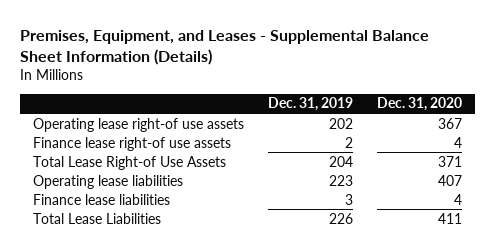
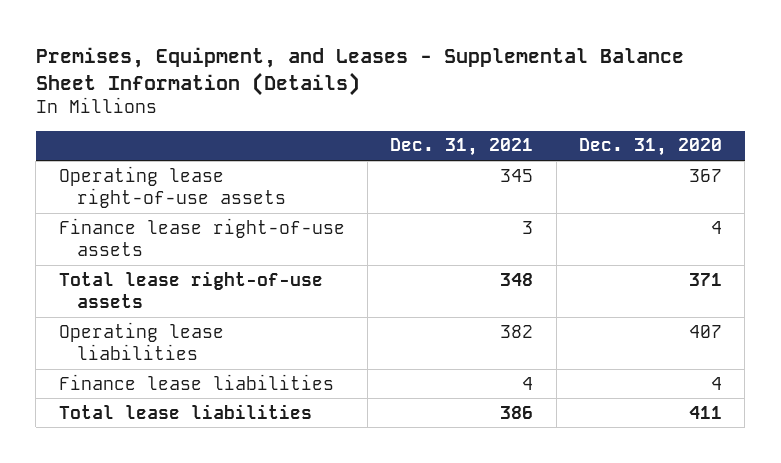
[268,97,354,112] Dec. 31, 2019 -> none
none -> [390,138,534,157] Dec. 31, 2021
[32,117,244,132] Operating lease right-of use assets -> [58,165,287,209] Operating lease right-of-use assets
[32,136,231,151] Finance lease right-of use assets -> [58,217,345,257] Finance lease right-of-use assets
[32,155,226,170] Total Lease Right-of Use Assets -> [58,270,323,309] Total lease right-of-use assets
[32,212,161,224] Total Lease Liabilities -> [58,403,312,419] Total lease liabilities

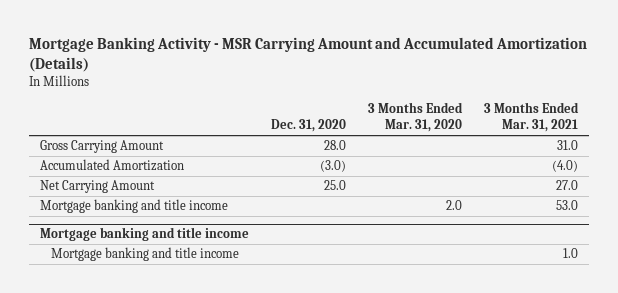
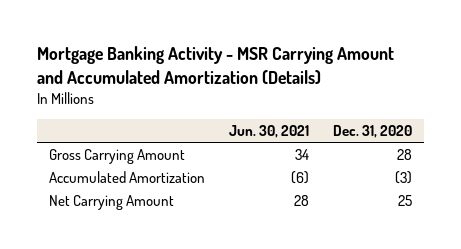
[367,102,463,133] 3 Months Ended Mar. 31, 2020 -> none
[483,102,579,133] 3 Months Ended Mar. 31, 2021 -> none
none -> [228,125,309,139] Jun. 30, 2021
[40,199,229,214] Mortgage banking and title income -> none
[40,227,250,242] Mortgage banking and title income -> none
[51,247,240,262] Mortgage banking and title income -> none
[324,140,347,151] 28.0 -> [396,149,412,161] 28
[320,160,347,173] (3.0) -> [394,171,412,185] (3)
[324,180,347,191] 25.0 -> [397,195,412,207] 25

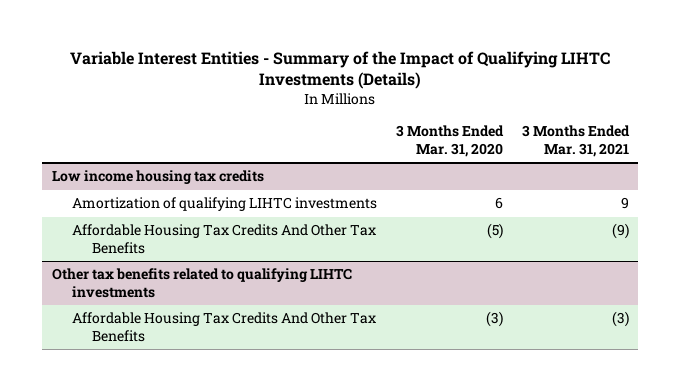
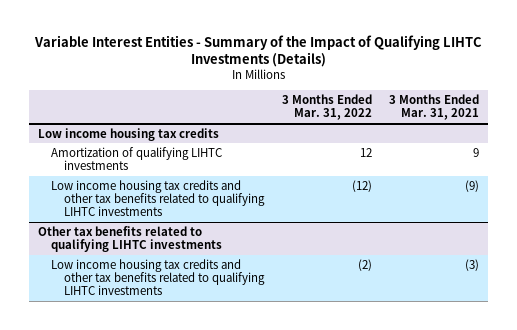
[395,125,504,158] 3 Months Ended Mar. 31, 2020 -> none
none -> [281,94,372,121] 3 Months Ended Mar. 31, 2022
[71,224,376,255] Affordable Housing Tax Credits And Other Tax Benefits -> [51,179,266,217] Low income housing tax credits and other tax benefits related to qualifying LIHTC investments
[71,312,376,343] Affordable Housing Tax Credits And Other Tax Benefits -> [51,258,266,296] Low income housing tax credits and other tax benefits related to qualifying LIHTC investments

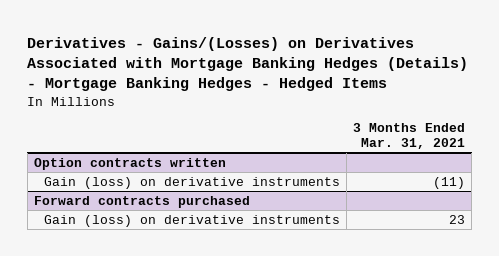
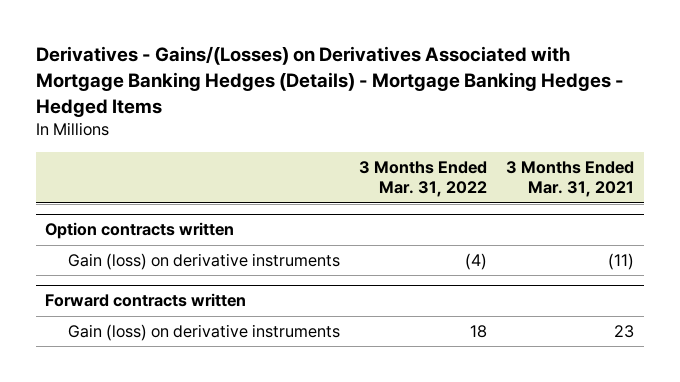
none -> [358,160,487,198] 3 Months Ended Mar. 31, 2022
[33,195,250,208] Forward contracts purchased -> [45,293,247,308] Forward contracts written

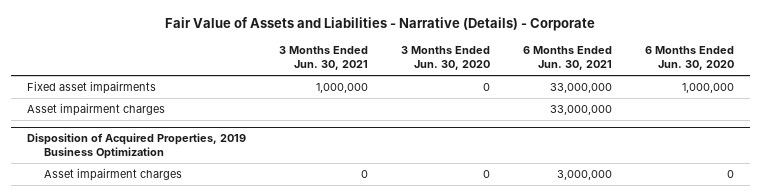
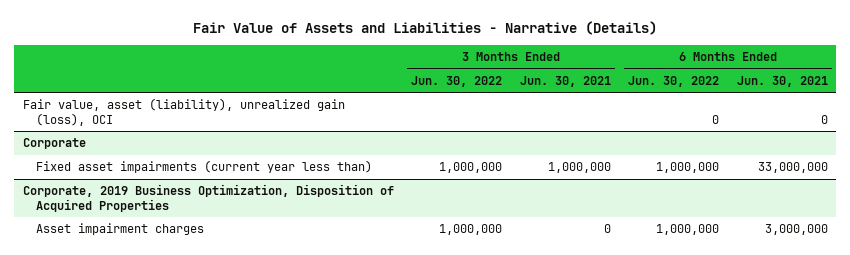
[165,16,596,31] Fair Value of Assets and Liabilities - Narrative (Details) - Corporate -> [193,20,658,35] Fair Value of Assets and Liabilities - Narrative (Details)
[400,46,490,71] 3 Months Ended Jun. 30, 2020 -> none
[644,46,734,71] 6 Months Ended Jun. 30, 2020 -> none
none -> [411,75,503,87] Jun. 30, 2022
none -> [628,75,720,87] Jun. 30, 2022
[27,103,166,117] Asset impairment charges -> none
none -> [22,98,345,126] Fair value, asset (liability), unrealized gain (loss), OCI
none -> [22,138,86,150] Corporate
[27,81,157,95] Fixed asset impairments -> [35,160,372,174] Fixed asset impairments (current year less than)
[27,133,247,160] Disposition of Acquired Properties, 2019 Business Optimization -> [22,184,394,212] Corporate, 2019 Business Optimization, Disposition of Acquired Properties

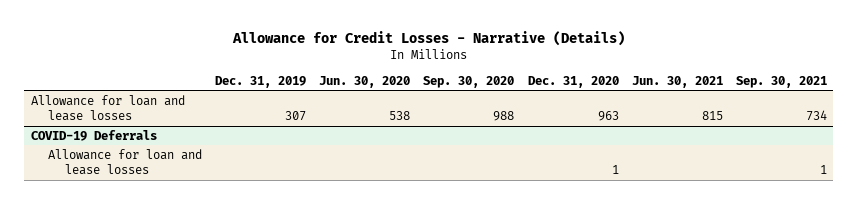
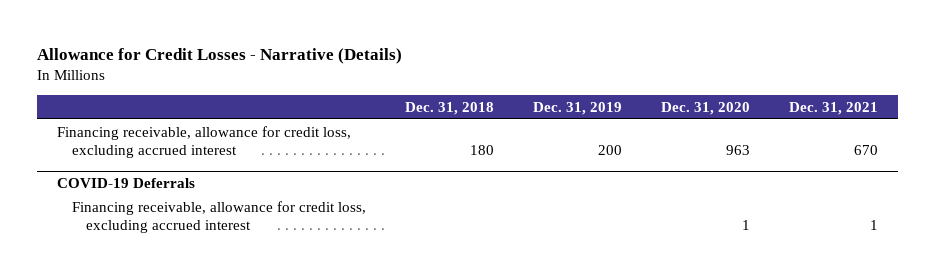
[319,75,411,88] Jun. 30, 2020 -> none
[423,75,515,88] Sep. 30, 2020 -> none
[631,75,723,88] Jun. 30, 2021 -> none
[735,75,827,88] Sep. 30, 2021 -> none
none -> [404,101,494,115] Dec. 31, 2018
none -> [789,101,879,115] Dec. 31, 2021
[30,94,185,122] Allowance for loan and lease losses -> [56,125,351,159] Financing receivable, allowance for credit loss, excluding accrued interest
[285,111,307,122] 307 -> [597,145,622,156] 200
[48,148,203,176] Allowance for loan and lease losses -> [71,200,366,234] Financing receivable, allowance for credit loss, excluding accrued interest

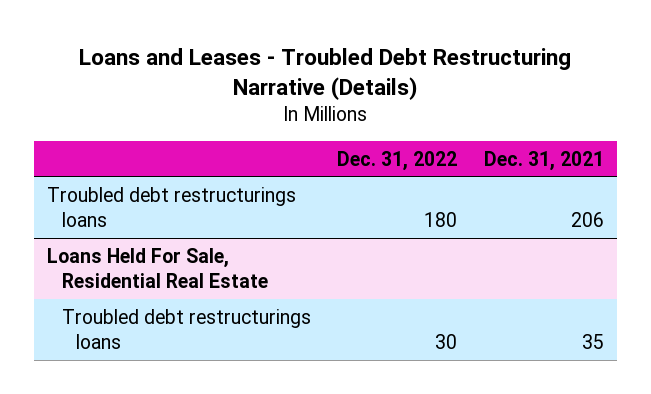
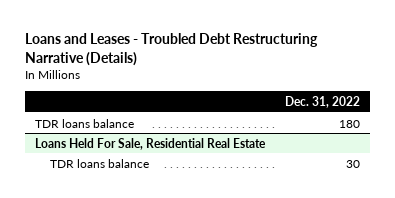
[483,150,604,171] Dec. 31, 2021 -> none
[47,186,297,227] Troubled debt restructurings loans -> [35,118,135,128] TDR loans balance
[61,308,311,349] Troubled debt restructurings loans -> [49,158,149,168] TDR loans balance

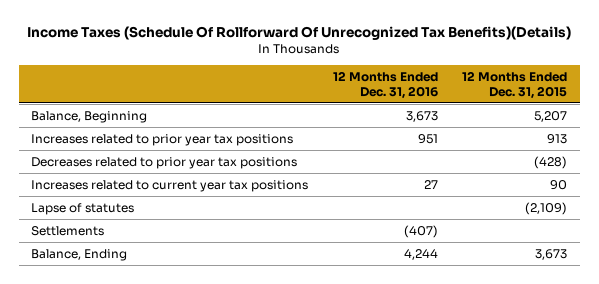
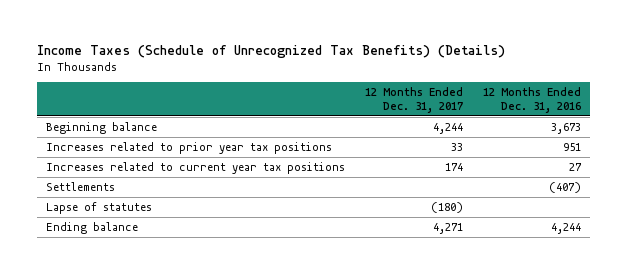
[27,26,572,41] Income Taxes (Schedule Of Rollforward Of Unrecognized Tax Benefits)(Details) -> [36,44,505,58] Income Taxes (Schedule of Unrecognized Tax Benefits) (Details)
[462,71,568,99] 12 Months Ended Dec. 31, 2015 -> none
none -> [364,87,463,113] 12 Months Ended Dec. 31, 2017
[31,110,148,123] Balance, Beginning -> [46,121,158,134] Beginning balance
[31,156,298,169] Decreases related to prior year tax positions -> none
[31,202,135,215] Lapse of statutes -> [46,201,153,214] Lapse of statutes
[31,248,128,261] Balance, Ending -> [46,221,139,234] Ending balance

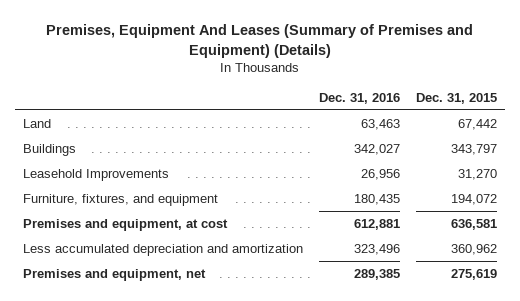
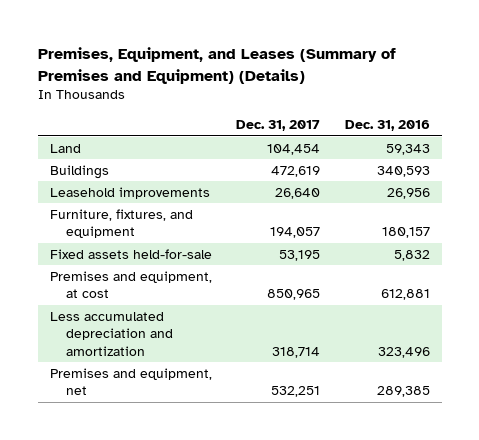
[46,23,474,58] Premises, Equipment And Leases (Summary of Premises and Equipment) (Details) -> [37,47,396,84] Premises, Equipment, and Leases (Summary of Premises and Equipment) (Details)
[416,92,498,104] Dec. 31, 2015 -> none
none -> [236,120,321,132] Dec. 31, 2017
[361,118,401,130] 63,463 -> [385,143,430,155] 59,343
[354,143,401,155] 342,027 -> [376,165,430,177] 340,593
[23,168,170,181] Leasehold Improvements -> [49,186,210,199] Leasehold improvements
[354,193,401,205] 180,435 -> [381,227,430,239] 180,157
none -> [49,248,212,259] Fixed assets held-for-sale

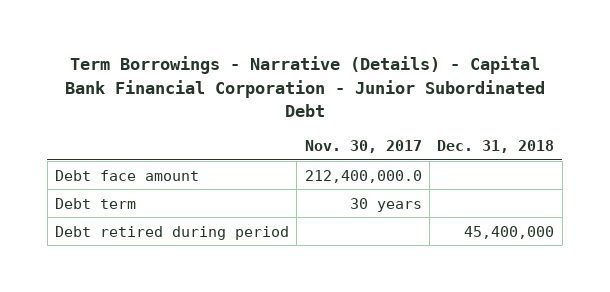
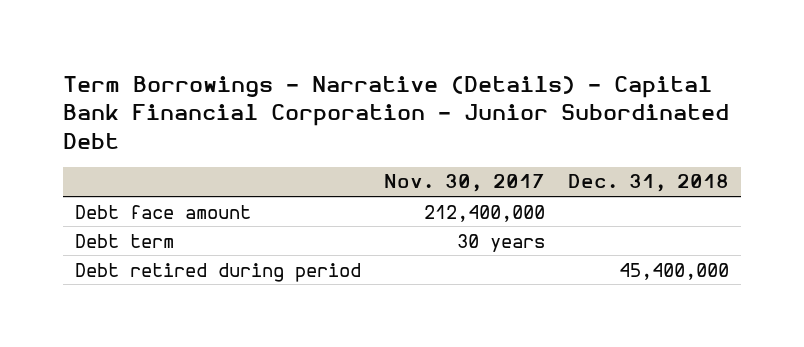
[304,169,422,183] 212,400,000.0 -> [424,204,546,222] 212,400,000

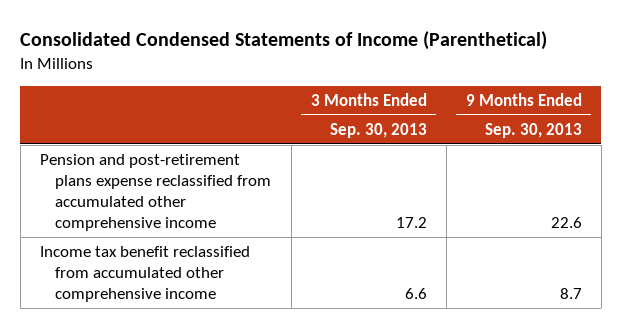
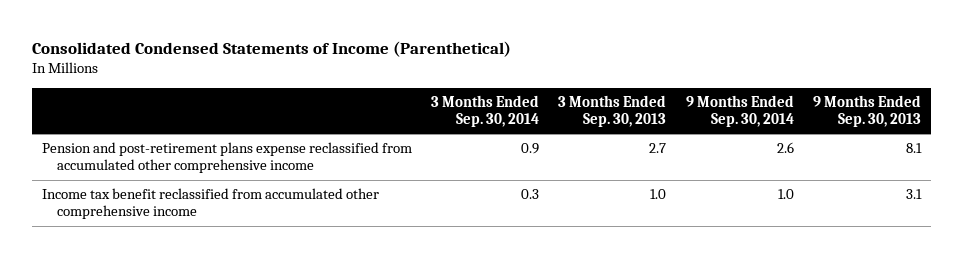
none -> [430,94,539,128] 3 Months Ended Sep. 30, 2014
none -> [685,94,794,128] 9 Months Ended Sep. 30, 2014
[395,216,427,228] 17.2 -> [649,142,667,153] 2.7
[550,216,582,228] 22.6 -> [906,142,923,153] 8.1
[404,287,427,299] 6.6 -> [650,188,667,199] 1.0
[559,287,582,299] 8.7 -> [906,188,923,199] 3.1

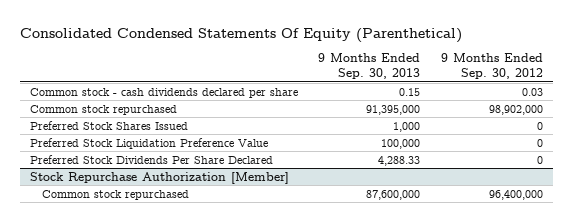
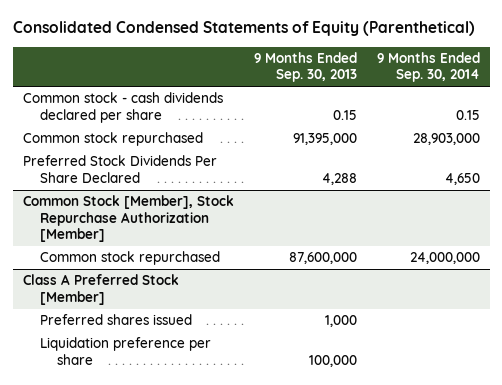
[19,28,462,44] Consolidated Condensed Statements Of Equity (Parenthetical) -> [12,21,475,37] Consolidated Condensed Statements of Equity (Parenthetical)
[440,53,543,80] 9 Months Ended Sep. 30, 2012 -> none
none -> [376,51,480,83] 9 Months Ended Sep. 30, 2014
[30,120,189,130] Preferred Stock Shares Issued -> none
[30,137,269,149] Preferred Stock Liquidation Preference Value -> none
[378,155,421,166] 4,288.33 -> [321,172,357,185] 4,288
[30,171,290,184] Stock Repurchase Authorization [Member] -> [22,195,234,243] Common Stock [Member], Stock Repurchase Authorization [Member]
none -> [22,274,179,305] Class A Preferred Stock [Member]
none -> [39,314,192,326] Preferred shares issued
none -> [39,337,211,365] Liquidation preference per share

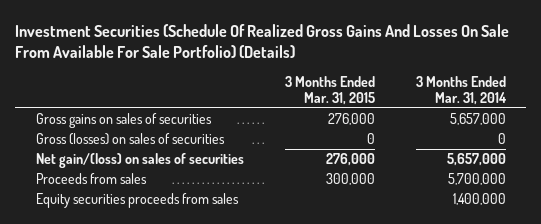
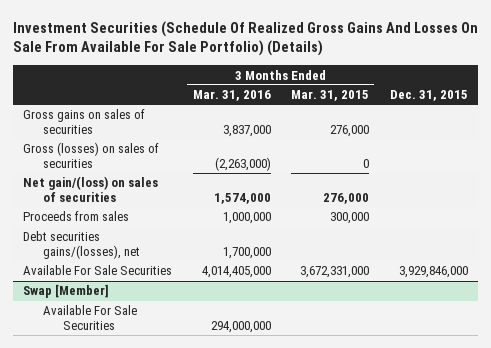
[415,75,507,105] 3 Months Ended Mar. 31, 2014 -> none
none -> [192,90,271,102] Mar. 31, 2016
none -> [389,90,468,102] Dec. 31, 2015
[35,193,239,209] Equity securities proceeds from sales -> none
none -> [23,231,140,260] Debt securities gains/(losses), net
none -> [23,265,173,276] Available For Sale Securities
none -> [23,284,110,299] Swap [Member]
none -> [42,305,137,331] Available For Sale Securities

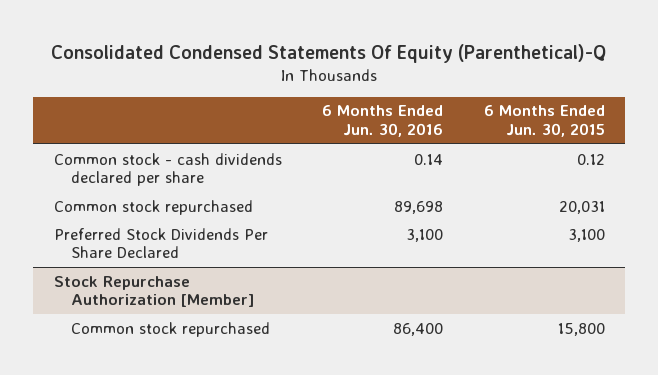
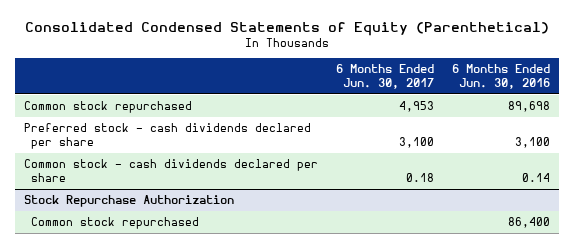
[51,43,607,63] Consolidated Condensed Statements Of Equity (Parenthetical)-Q -> [24,21,549,36] Consolidated Condensed Statements of Equity (Parenthetical)
[483,105,605,138] 6 Months Ended Jun. 30, 2015 -> none
none -> [335,63,434,89] 6 Months Ended Jun. 30, 2017
[53,227,268,259] Preferred Stock Dividends Per Share Declared -> [23,123,311,150] Preferred stock - cash dividends declared per share
[53,152,282,187] Common stock - cash dividends declared per share -> [23,159,318,183] Common stock - cash dividends declared per share
[53,275,255,308] Stock Repurchase Authorization [Member] -> [23,195,234,208] Stock Repurchase Authorization

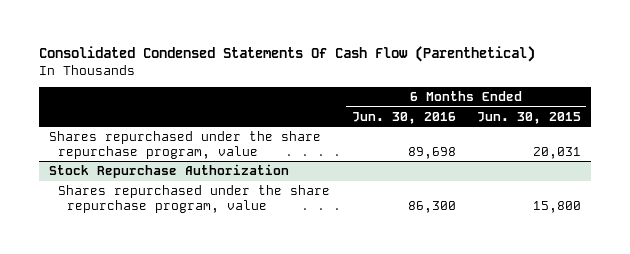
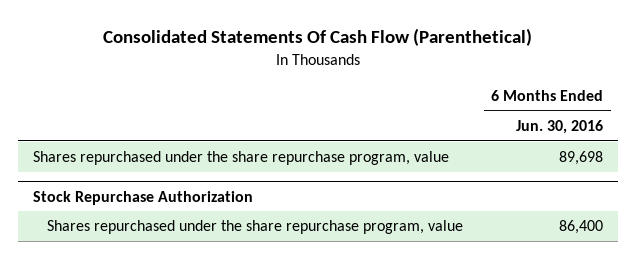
[38,46,535,63] Consolidated Condensed Statements Of Cash Flow (Parenthetical) -> [103,28,533,47] Consolidated Statements Of Cash Flow (Parenthetical)
[476,111,581,124] Jun. 30, 2015 -> none
[407,200,456,213] 86,300 -> [559,220,604,235] 86,400

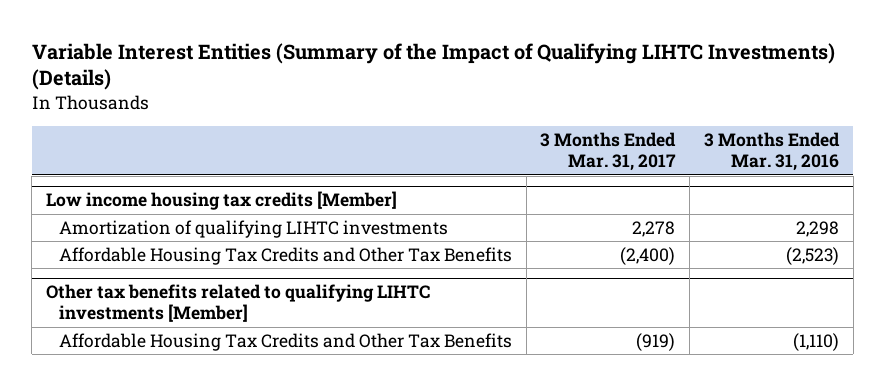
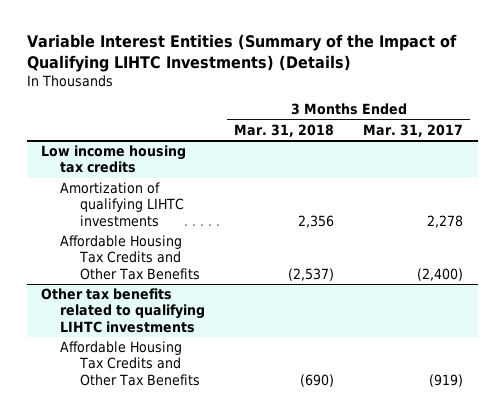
[704,132,841,172] 3 Months Ended Mar. 31, 2016 -> none
none -> [234,123,335,137] Mar. 31, 2018
[45,191,397,211] Low income housing tax credits [Member] -> [41,145,187,174] Low income housing tax credits
[45,284,430,323] Other tax benefits related to qualifying LIHTC investments [Member] -> [41,288,206,333] Other tax benefits related to qualifying LIHTC investments

